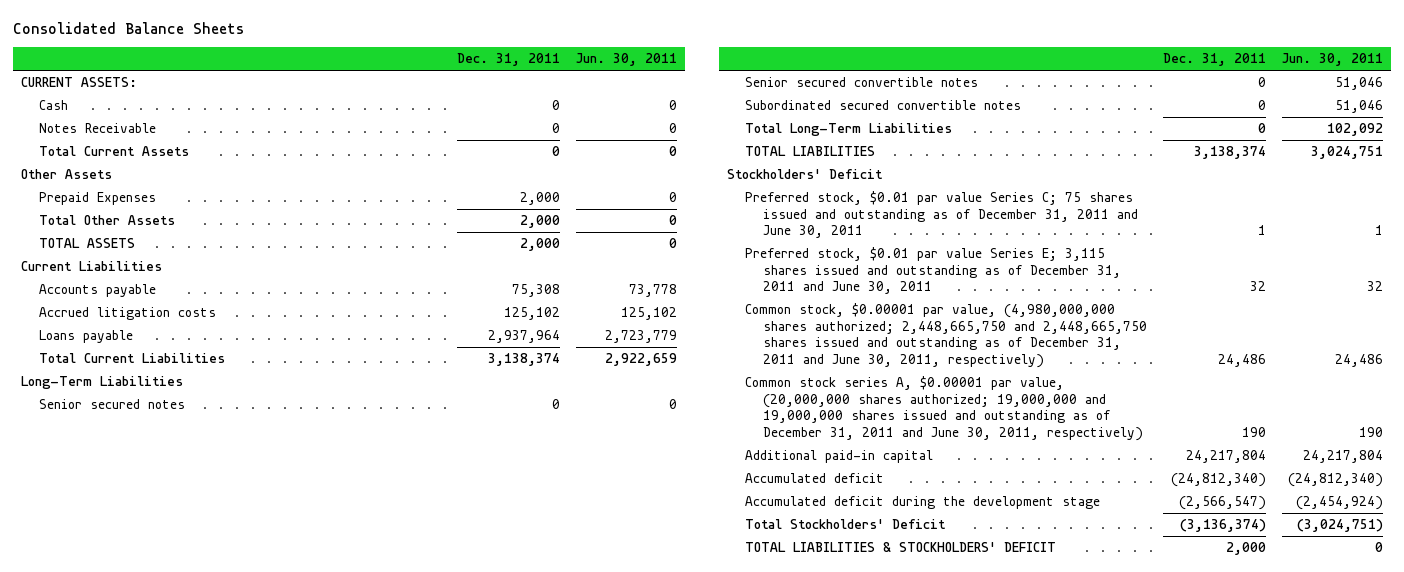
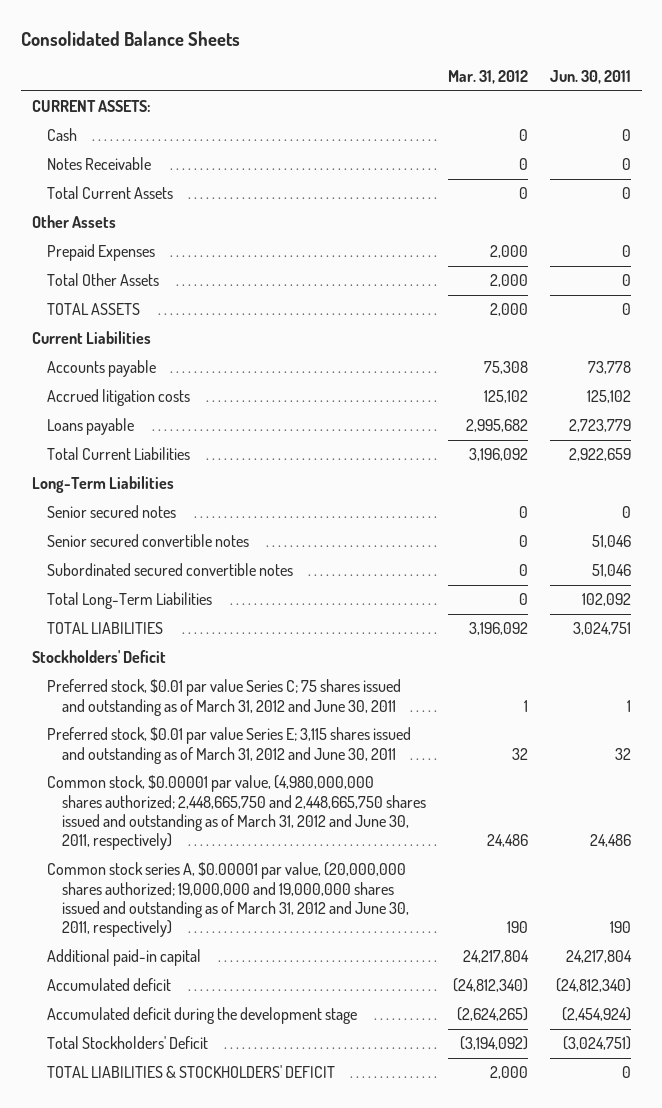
[456,53,560,67] Dec. 31, 2011 -> none
none -> [447,70,528,85] Mar. 31, 2012
[744,191,1138,239] Preferred stock, $0.01 par value Series C; 75 shares issued and outstanding as of December 31, 2011 and June 30, 2011 -> [46,679,401,716] Preferred stock, $0.01 par value Series C; 75 shares issued and outstanding as of March 31, 2012 and June 30, 2011
[744,247,1121,295] Preferred stock, $0.01 par value Series E; 3,115 shares issued and outstanding as of December 31, 2011 and June 30, 2011 -> [46,727,411,764] Preferred stock, $0.01 par value Series E; 3,115 shares issued and outstanding as of March 31, 2012 and June 30, 2011
[744,303,1147,368] Common stock, $0.00001 par value, (4,980,000,000 shares authorized; 2,448,665,750 and 2,448,665,750 shares issued and outstanding as of December 31, 2011 and June 30, 2011, respectively) -> [46,775,426,851] Common stock, $0.00001 par value, (4,980,000,000 shares authorized; 2,448,665,750 and 2,448,665,750 shares issued and outstanding as of March 31, 2012 and June 30, 2011, respectively)
[744,376,1143,441] Common stock series A, $0.00001 par value, (20,000,000 shares authorized; 19,000,000 and 19,000,000 shares issued and outstanding as of December 31, 2011 and June 30, 2011, respectively) -> [46,862,409,938] Common stock series A, $0.00001 par value, (20,000,000 shares authorized; 19,000,000 and 19,000,000 shares issued and outstanding as of March 31, 2012 and June 30, 2011, respectively)

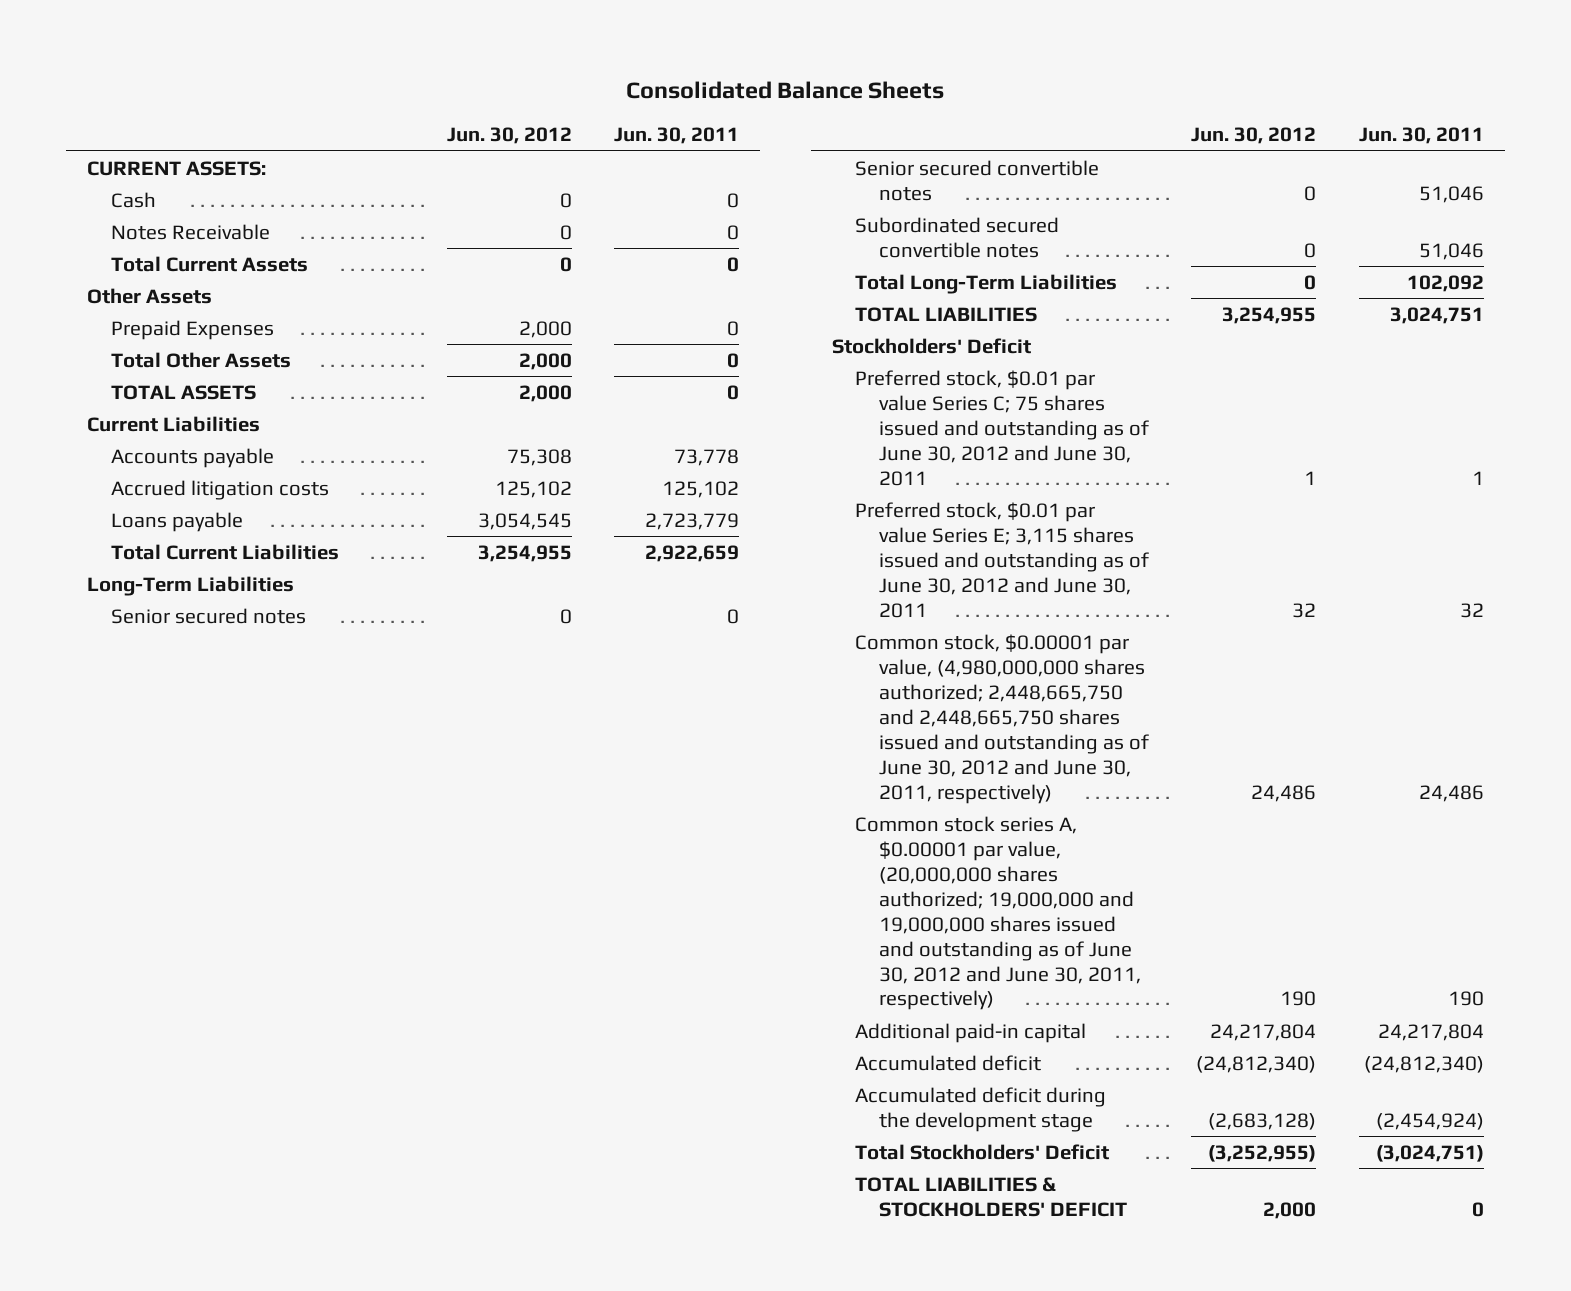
[447,70,528,85] Mar. 31, 2012 -> none
none -> [446,126,572,144] Jun. 30, 2012
[46,679,401,716] Preferred stock, $0.01 par value Series C; 75 shares issued and outstanding as of March 31, 2012 and June 30, 2011 -> [855,369,1149,486] Preferred stock, $0.01 par value Series C; 75 shares issued and outstanding as of June 30, 2012 and June 30, 2011
[46,727,411,764] Preferred stock, $0.01 par value Series E; 3,115 shares issued and outstanding as of March 31, 2012 and June 30, 2011 -> [855,501,1149,618] Preferred stock, $0.01 par value Series E; 3,115 shares issued and outstanding as of June 30, 2012 and June 30, 2011
[46,775,426,851] Common stock, $0.00001 par value, (4,980,000,000 shares authorized; 2,448,665,750 and 2,448,665,750 shares issued and outstanding as of March 31, 2012 and June 30, 2011, respectively) -> [855,633,1149,804] Common stock, $0.00001 par value, (4,980,000,000 shares authorized; 2,448,665,750 and 2,448,665,750 shares issued and outstanding as of June 30, 2012 and June 30, 2011, respectively)
[46,862,409,938] Common stock series A, $0.00001 par value, (20,000,000 shares authorized; 19,000,000 and 19,000,000 shares issued and outstanding as of March 31, 2012 and June 30, 2011, respectively) -> [855,815,1141,1011] Common stock series A, $0.00001 par value, (20,000,000 shares authorized; 19,000,000 and 19,000,000 shares issued and outstanding as of June 30, 2012 and June 30, 2011, respectively)

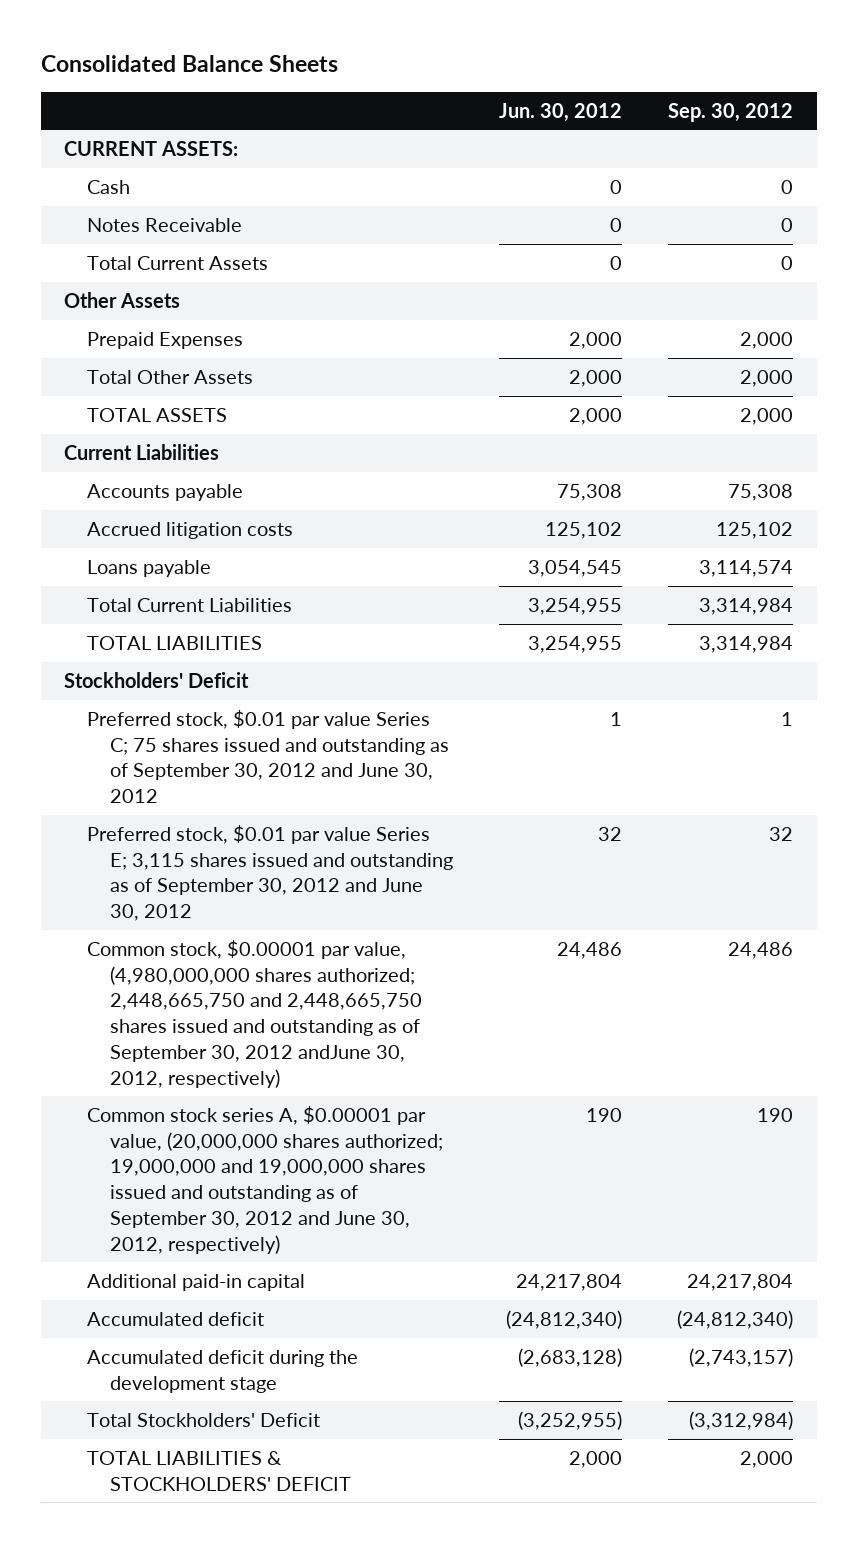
[613,126,739,144] Jun. 30, 2011 -> none
none -> [668,102,794,122] Sep. 30, 2012
[87,575,295,596] Long-Term Liabilities -> none
[110,607,306,624] Senior secured notes -> none
[855,159,1100,201] Senior secured convertible notes -> none
[855,216,1060,258] Subordinated secured convertible notes -> none
[855,273,1118,294] Total Long-Term Liabilities -> none
[855,369,1149,486] Preferred stock, $0.01 par value Series C; 75 shares issued and outstanding as of June 30, 2012 and June 30, 2011 -> [87,710,449,804] Preferred stock, $0.01 par value Series C; 75 shares issued and outstanding as of September 30, 2012 and June 30, 2012
[855,501,1149,618] Preferred stock, $0.01 par value Series E; 3,115 shares issued and outstanding as of June 30, 2012 and June 30, 2011 -> [87,825,453,922] Preferred stock, $0.01 par value Series E; 3,115 shares issued and outstanding as of September 30, 2012 and June 30, 2012
[855,633,1149,804] Common stock, $0.00001 par value, (4,980,000,000 shares authorized; 2,448,665,750 and 2,448,665,750 shares issued and outstanding as of June 30, 2012 and June 30, 2011, respectively) -> [87,940,422,1088] Common stock, $0.00001 par value, (4,980,000,000 shares authorized; 2,448,665,750 and 2,448,665,750 shares issued and outstanding as of September 30, 2012 andJune 30, 2012, respectively)
[855,815,1141,1011] Common stock series A, $0.00001 par value, (20,000,000 shares authorized; 19,000,000 and 19,000,000 shares issued and outstanding as of June 30, 2012 and June 30, 2011, respectively) -> [87,1106,443,1254] Common stock series A, $0.00001 par value, (20,000,000 shares authorized; 19,000,000 and 19,000,000 shares issued and outstanding as of September 30, 2012 and June 30, 2012, respectively)

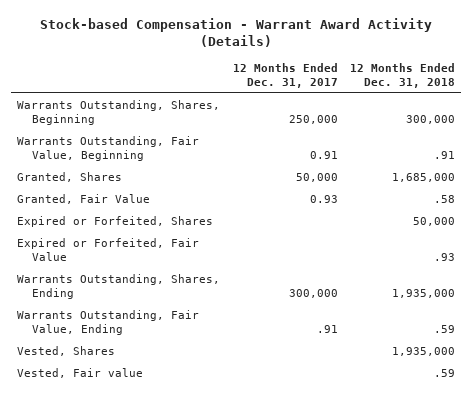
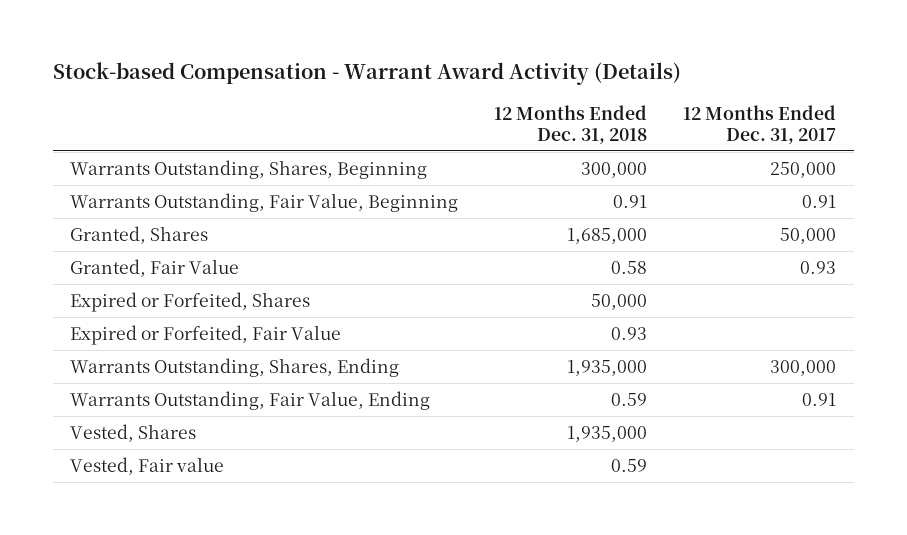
[433,150,455,159] .91 -> [613,194,648,208] 0.91
[433,195,455,204] .58 -> [611,260,648,274] 0.58
[433,252,455,261] .93 -> [611,326,648,340] 0.93
[316,324,338,333] .91 -> [802,392,837,406] 0.91
[433,324,455,333] .59 -> [611,392,648,406] 0.59
[433,369,455,378] .59 -> [611,458,648,472] 0.59

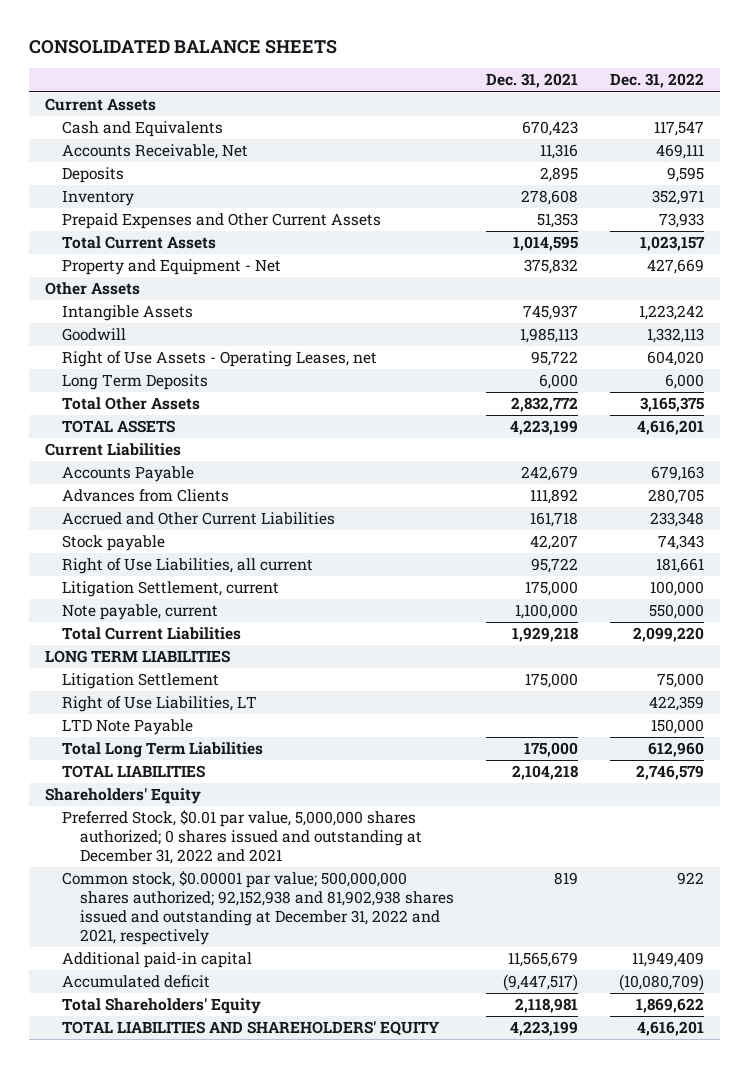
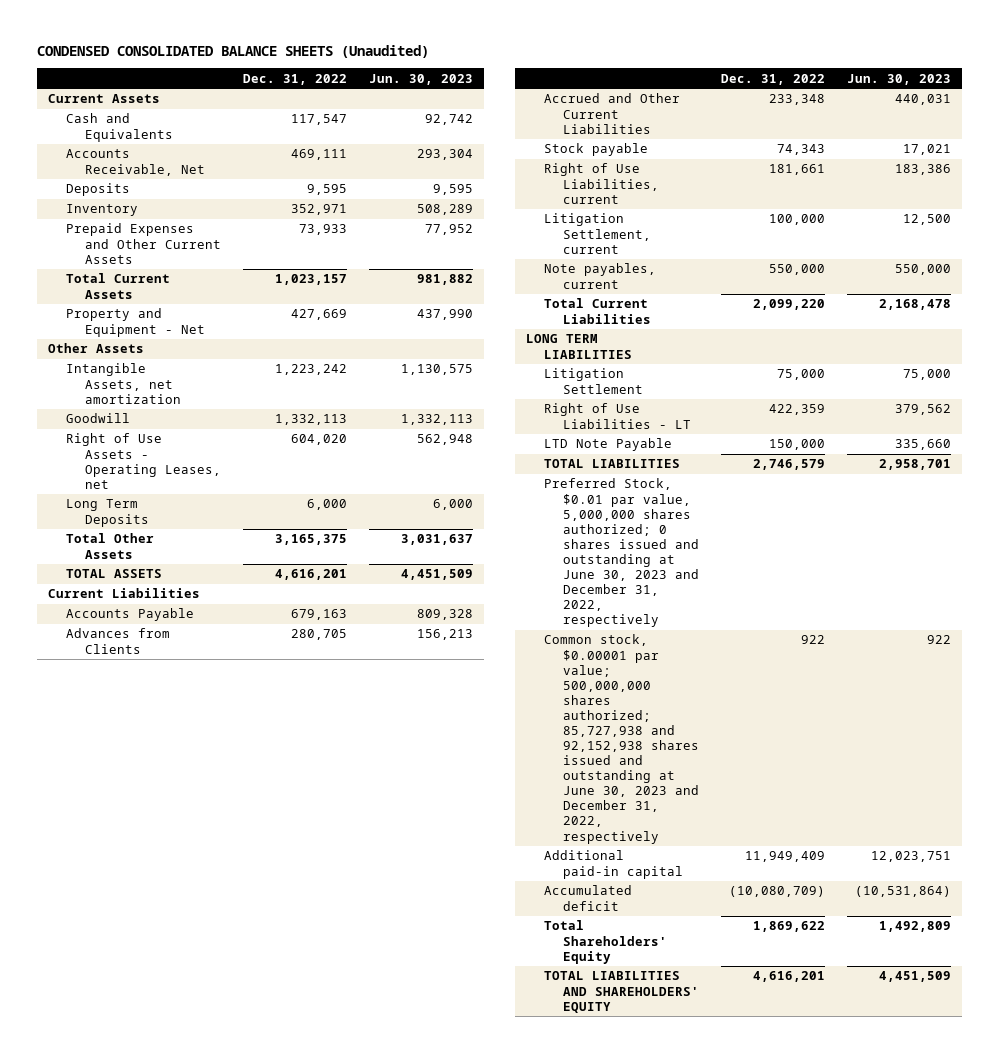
[28,39,337,54] CONSOLIDATED BALANCE SHEETS -> [36,44,429,58] CONDENSED CONSOLIDATED BALANCE SHEETS (Unaudited)
[485,73,578,89] Dec. 31, 2021 -> none
none -> [368,73,473,85] Jun. 30, 2023
[62,305,194,322] Intangible Assets -> [66,363,181,404] Intangible Assets, net amortization
[62,558,314,575] Right of Use Liabilities, all current -> [544,163,659,204] Right of Use Liabilities, current
[62,604,219,621] Note payable, current -> [544,263,657,289] Note payables, current
[62,696,258,713] Right of Use Liabilities, LT -> [544,403,691,429] Right of Use Liabilities - LT
[62,742,264,759] Total Long Term Liabilities -> none
[44,788,201,805] Shareholders' Equity -> none
[62,810,422,864] Preferred Stock, $0.01 par value, 5,000,000 shares authorized; 0 shares issued and outstanding at December 31, 2022 and 2021 -> [544,478,699,628] Preferred Stock, $0.01 par value, 5,000,000 shares authorized; 0 shares issued and outstanding at June 30, 2023 and December 31, 2022, respectively
[62,871,454,945] Common stock, $0.00001 par value; 500,000,000 shares authorized; 92,152,938 and 81,902,938 shares issued and outstanding at December 31, 2022 and 2021, respectively -> [544,634,699,844] Common stock, $0.00001 par value; 500,000,000 shares authorized; 85,727,938 and 92,152,938 shares issued and outstanding at June 30, 2023 and December 31, 2022, respectively

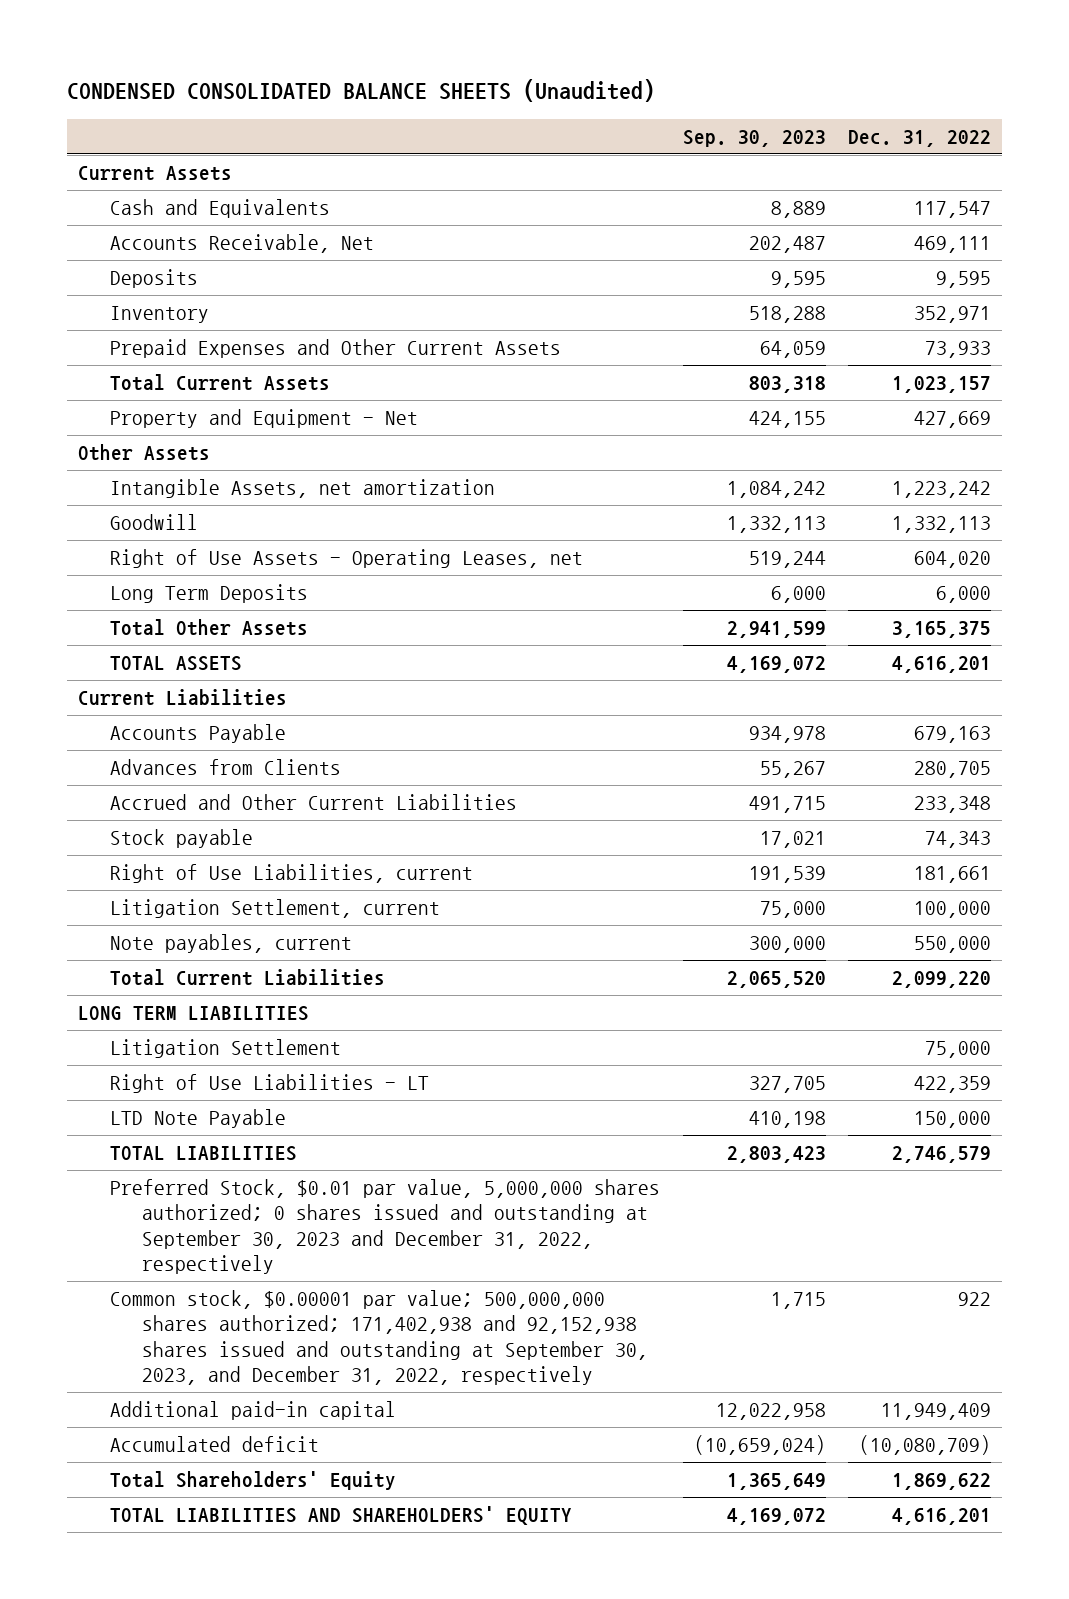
[368,73,473,85] Jun. 30, 2023 -> none
none -> [682,129,826,147] Sep. 30, 2023
[544,478,699,628] Preferred Stock, $0.01 par value, 5,000,000 shares authorized; 0 shares issued and outstanding at June 30, 2023 and December 31, 2022, respectively -> [110,1178,661,1275] Preferred Stock, $0.01 par value, 5,000,000 shares authorized; 0 shares issued and outstanding at September 30, 2023 and December 31, 2022, respectively
[544,634,699,844] Common stock, $0.00001 par value; 500,000,000 shares authorized; 85,727,938 and 92,152,938 shares issued and outstanding at June 30, 2023 and December 31, 2022, respectively -> [110,1289,649,1386] Common stock, $0.00001 par value; 500,000,000 shares authorized; 171,402,938 and 92,152,938 shares issued and outstanding at September 30, 2023, and December 31, 2022, respectively

